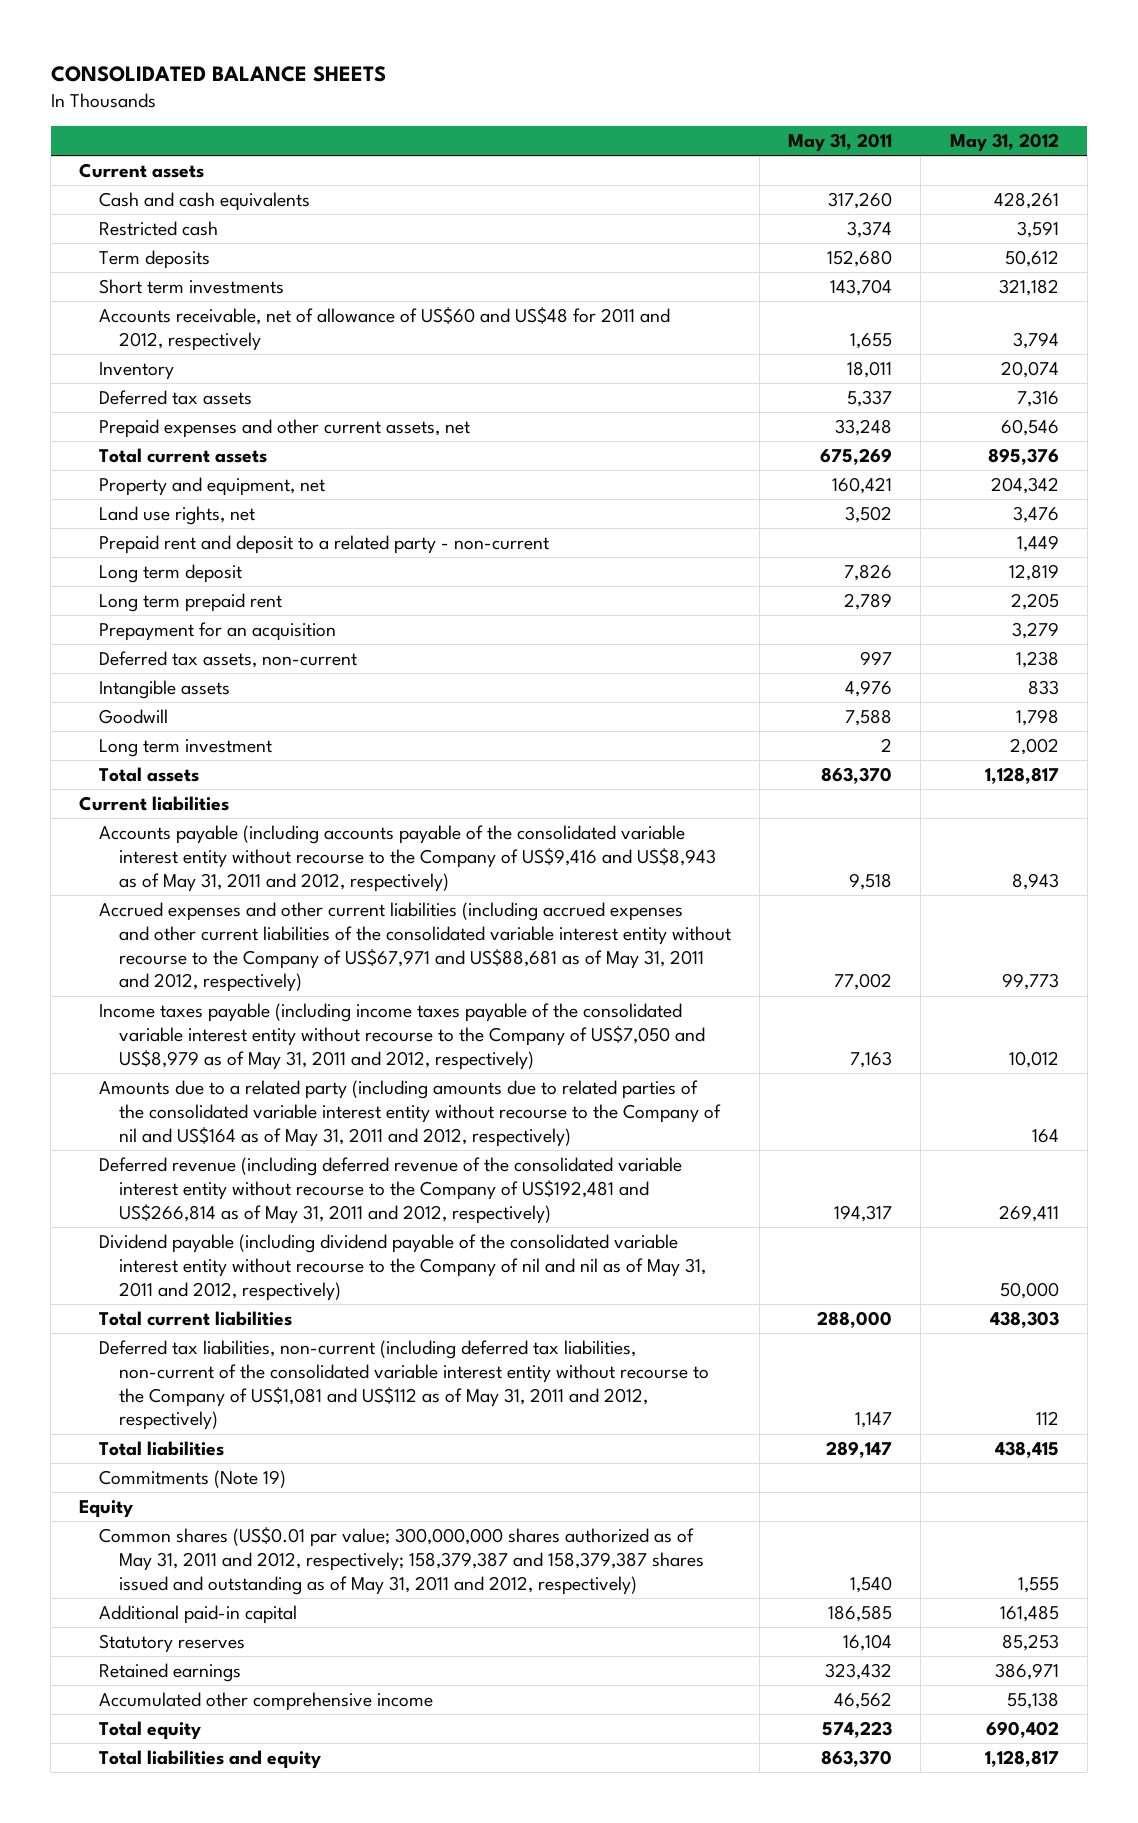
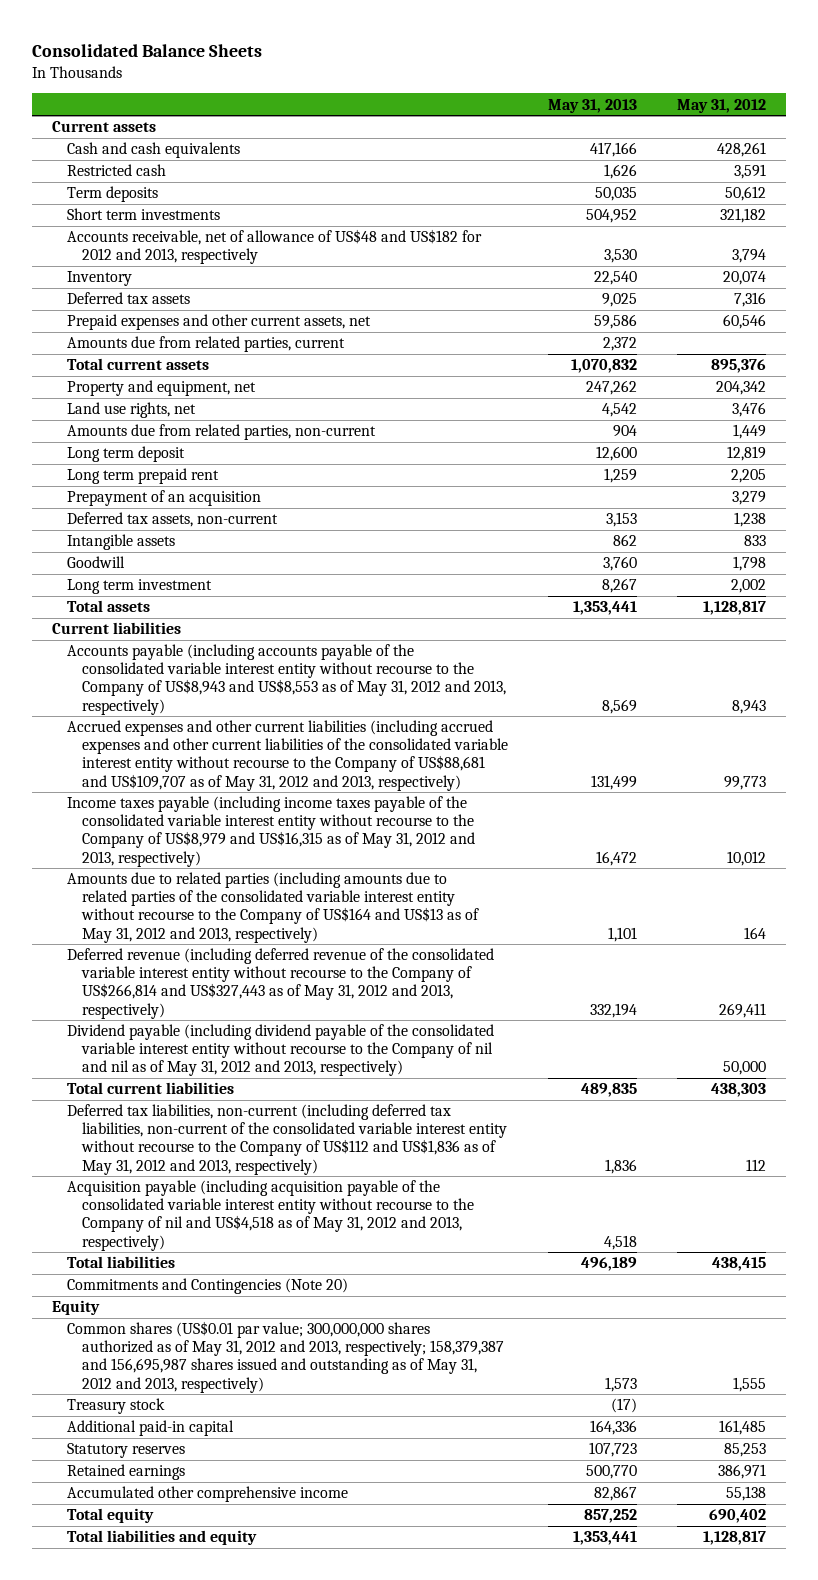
[50,65,386,82] CONSOLIDATED BALANCE SHEETS -> [32,43,263,57] Consolidated Balance Sheets
[788,133,893,153] May 31, 2011 -> none
none -> [547,98,637,113] May 31, 2013
[98,307,670,351] Accounts receivable, net of allowance of US$60 and US$48 for 2011 and 2012, respectively -> [67,229,483,265] Accounts receivable, net of allowance of US$48 and US$182 for 2012 and 2013, respectively
none -> [67,336,346,353] Amounts due from related parties, current
[98,535,549,555] Prepaid rent and deposit to a related party - non-current -> [67,424,377,441] Amounts due from related parties, non-current
[98,622,336,642] Prepayment for an acquisition -> [67,490,262,507] Prepayment of an acquisition
[98,825,716,892] Accounts payable (including accounts payable of the consolidated variable interest entity without recourse to the Company of US$9,416 and US$8,943 as of May 31, 2011 and 2012, respectively) -> [67,644,507,715] Accounts payable (including accounts payable of the consolidated variable interest entity without recourse to the Company of US$8,943 and US$8,553 as of May 31, 2012 and 2013, respectively)
[98,902,731,993] Accrued expenses and other current liabilities (including accrued expenses and other current liabilities of the consolidated variable interest entity without recourse to the Company of US$67,971 and US$88,681 as of May 31, 2011 and 2012, respectively) -> [67,720,509,791] Accrued expenses and other current liabilities (including accrued expenses and other current liabilities of the consolidated variable interest entity without recourse to the Company of US$88,681 and US$109,707 as of May 31, 2012 and 2013, respectively)
[98,1003,705,1070] Income taxes payable (including income taxes payable of the consolidated variable interest entity without recourse to the Company of US$7,050 and US$8,979 as of May 31, 2011 and 2012, respectively) -> [67,796,476,867] Income taxes payable (including income taxes payable of the consolidated variable interest entity without recourse to the Company of US$8,979 and US$16,315 as of May 31, 2012 and 2013, respectively)
[98,1080,721,1147] Amounts due to a related party (including amounts due to related parties of the consolidated variable interest entity without recourse to the Company of nil and US$164 as of May 31, 2011 and 2012, respectively) -> [67,872,480,943] Amounts due to related parties (including amounts due to related parties of the consolidated variable interest entity without recourse to the Company of US$164 and US$13 as of May 31, 2012 and 2013, respectively)
[98,1157,682,1224] Deferred revenue (including deferred revenue of the consolidated variable interest entity without recourse to the Company of US$192,481 and US$266,814 as of May 31, 2011 and 2012, respectively) -> [67,948,495,1019] Deferred revenue (including deferred revenue of the consolidated variable interest entity without recourse to the Company of US$266,814 and US$327,443 as of May 31, 2012 and 2013, respectively)
[98,1234,706,1301] Dividend payable (including dividend payable of the consolidated variable interest entity without recourse to the Company of nil and nil as of May 31, 2011 and 2012, respectively) -> [67,1024,495,1077] Dividend payable (including dividend payable of the consolidated variable interest entity without recourse to the Company of nil and nil as of May 31, 2012 and 2013, respectively)
[98,1340,709,1431] Deferred tax liabilities, non-current (including deferred tax liabilities, non-current of the consolidated variable interest entity without recourse to the Company of US$1,081 and US$112 as of May 31, 2011 and 2012, respectively) -> [67,1104,508,1175] Deferred tax liabilities, non-current (including deferred tax liabilities, non-current of the consolidated variable interest entity without recourse to the Company of US$112 and US$1,836 as of May 31, 2012 and 2013, respectively)
none -> [67,1180,475,1251] Acquisition payable (including acquisition payable of the consolidated variable interest entity without recourse to the Company of nil and US$4,518 as of May 31, 2012 and 2013, respectively)
[98,1470,286,1489] Commitments (Note 19) -> [67,1278,349,1295] Commitments and Contingencies (Note 20)
[98,1527,704,1595] Common shares (US$0.01 par value; 300,000,000 shares authorized as of May 31, 2011 and 2012, respectively; 158,379,387 and 158,379,387 shares issued and outstanding as of May 31, 2011 and 2012, respectively) -> [67,1321,505,1393] Common shares (US$0.01 par value; 300,000,000 shares authorized as of May 31, 2012 and 2013, respectively; 158,379,387 and 156,695,987 shares issued and outstanding as of May 31, 2012 and 2013, respectively)
none -> [67,1398,166,1415] Treasury stock

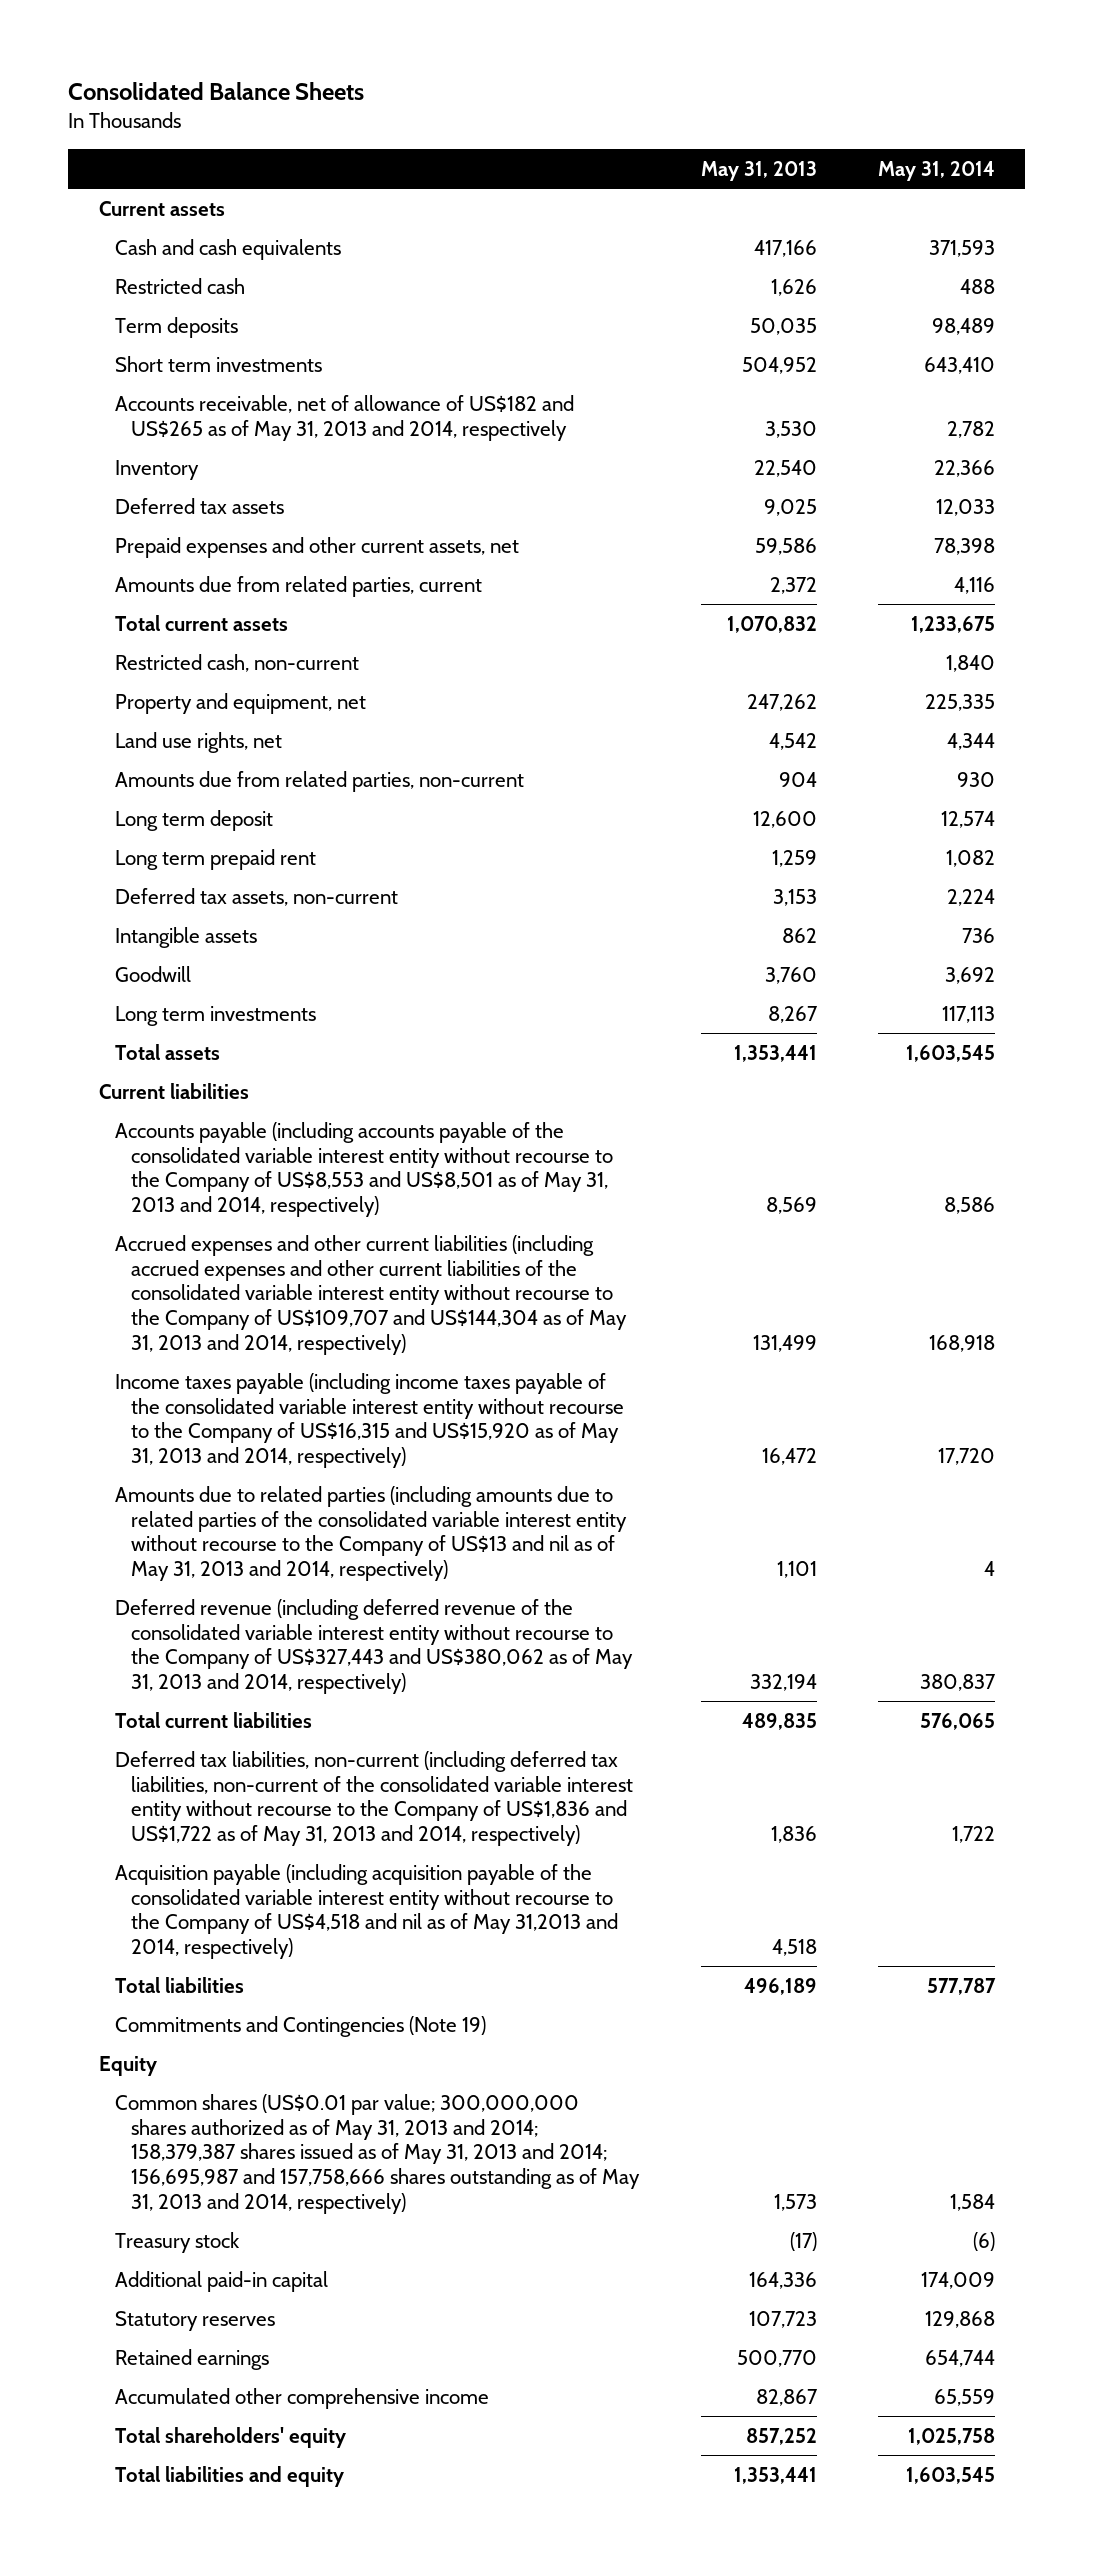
[676,98,766,113] May 31, 2012 -> none
none -> [877,160,995,181] May 31, 2014
[67,229,483,265] Accounts receivable, net of allowance of US$48 and US$182 for 2012 and 2013, respectively -> [115,394,575,441] Accounts receivable, net of allowance of US$182 and US$265 as of May 31, 2013 and 2014, respectively
none -> [115,653,360,672] Restricted cash, non-current
[67,490,262,507] Prepayment of an acquisition -> none
[67,579,213,595] Long term investment -> [115,1005,317,1026] Long term investments
[67,1024,495,1077] Dividend payable (including dividend payable of the consolidated variable interest entity without recourse to the Company of nil and nil as of May 31, 2012 and 2013, respectively) -> none
[67,644,507,715] Accounts payable (including accounts payable of the consolidated variable interest entity without recourse to the Company of US$8,943 and US$8,553 as of May 31, 2012 and 2013, respectively) -> [115,1121,614,1217] Accounts payable (including accounts payable of the consolidated variable interest entity without recourse to the Company of US$8,553 and US$8,501 as of May 31, 2013 and 2014, respectively)
[67,720,509,791] Accrued expenses and other current liabilities (including accrued expenses and other current liabilities of the consolidated variable interest entity without recourse to the Company of US$88,681 and US$109,707 as of May 31, 2012 and 2013, respectively) -> [115,1234,628,1355] Accrued expenses and other current liabilities (including accrued expenses and other current liabilities of the consolidated variable interest entity without recourse to the Company of US$109,707 and US$144,304 as of May 31, 2013 and 2014, respectively)
[67,796,476,867] Income taxes payable (including income taxes payable of the consolidated variable interest entity without recourse to the Company of US$8,979 and US$16,315 as of May 31, 2012 and 2013, respectively) -> [115,1372,625,1468] Income taxes payable (including income taxes payable of the consolidated variable interest entity without recourse to the Company of US$16,315 and US$15,920 as of May 31, 2013 and 2014, respectively)
[67,872,480,943] Amounts due to related parties (including amounts due to related parties of the consolidated variable interest entity without recourse to the Company of US$164 and US$13 as of May 31, 2012 and 2013, respectively) -> [115,1485,628,1581] Amounts due to related parties (including amounts due to related parties of the consolidated variable interest entity without recourse to the Company of US$13 and nil as of May 31, 2013 and 2014, respectively)
[67,948,495,1019] Deferred revenue (including deferred revenue of the consolidated variable interest entity without recourse to the Company of US$266,814 and US$327,443 as of May 31, 2012 and 2013, respectively) -> [115,1598,634,1694] Deferred revenue (including deferred revenue of the consolidated variable interest entity without recourse to the Company of US$327,443 and US$380,062 as of May 31, 2013 and 2014, respectively)
[67,1104,508,1175] Deferred tax liabilities, non-current (including deferred tax liabilities, non-current of the consolidated variable interest entity without recourse to the Company of US$112 and US$1,836 as of May 31, 2012 and 2013, respectively) -> [115,1750,634,1846] Deferred tax liabilities, non-current (including deferred tax liabilities, non-current of the consolidated variable interest entity without recourse to the Company of US$1,836 and US$1,722 as of May 31, 2013 and 2014, respectively)
[67,1180,475,1251] Acquisition payable (including acquisition payable of the consolidated variable interest entity without recourse to the Company of nil and US$4,518 as of May 31, 2012 and 2013, respectively) -> [115,1863,619,1959] Acquisition payable (including acquisition payable of the consolidated variable interest entity without recourse to the Company of US$4,518 and nil as of May 31,2013 and 2014, respectively)
[67,1278,349,1295] Commitments and Contingencies (Note 20) -> [115,2015,487,2037] Commitments and Contingencies (Note 19)
[67,1321,505,1393] Common shares (US$0.01 par value; 300,000,000 shares authorized as of May 31, 2012 and 2013, respectively; 158,379,387 and 156,695,987 shares issued and outstanding as of May 31, 2012 and 2013, respectively) -> [115,2093,641,2214] Common shares (US$0.01 par value; 300,000,000 shares authorized as of May 31, 2013 and 2014; 158,379,387 shares issued as of May 31, 2013 and 2014; 156,695,987 and 157,758,666 shares outstanding as of May 31, 2013 and 2014, respectively)
[67,1508,155,1524] Total equity -> [115,2426,347,2448] Total shareholders' equity

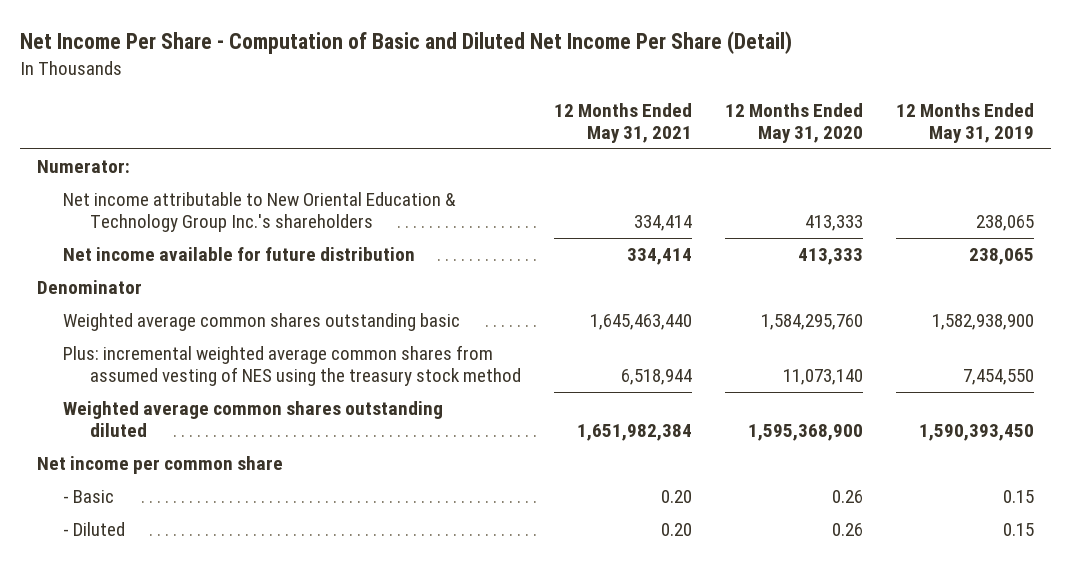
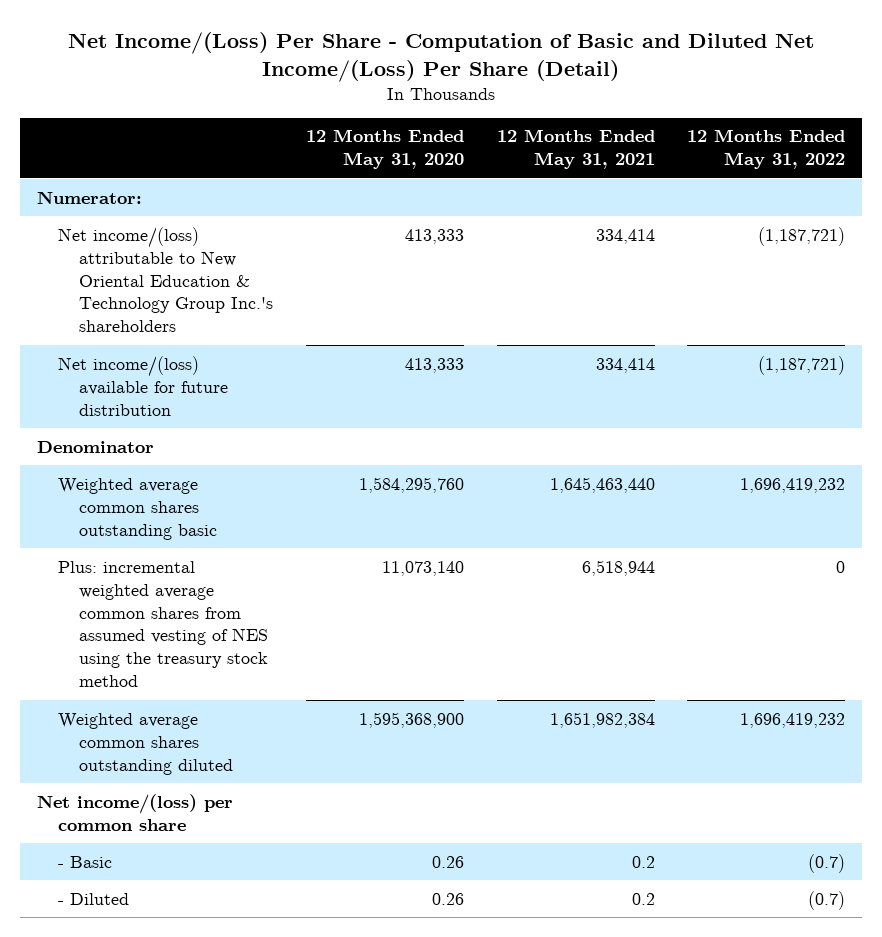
[20,31,793,55] Net Income Per Share - Computation of Basic and Diluted Net Income Per Share (Detail) -> [68,31,815,82] Net Income/(Loss) Per Share - Computation of Basic and Diluted Net Income/(Loss) Per Share (Detail)
[896,102,1035,143] 12 Months Ended May 31, 2019 -> none
none -> [687,129,846,170] 12 Months Ended May 31, 2022
[63,191,457,233] Net income attributable to New Oriental Education & Technology Group Inc.'s shareholders -> [57,226,274,333] Net income/(loss) attributable to New Oriental Education & Technology Group Inc.'s shareholders
[63,246,416,261] Net income available for future distribution -> [57,355,229,416] Net income/(loss) available for future distribution
[36,455,283,474] Net income per common share -> [36,793,233,831] Net income/(loss) per common share
[660,489,692,503] 0.20 -> [631,855,655,868] 0.2
[660,522,692,536] 0.20 -> [631,892,655,905] 0.2

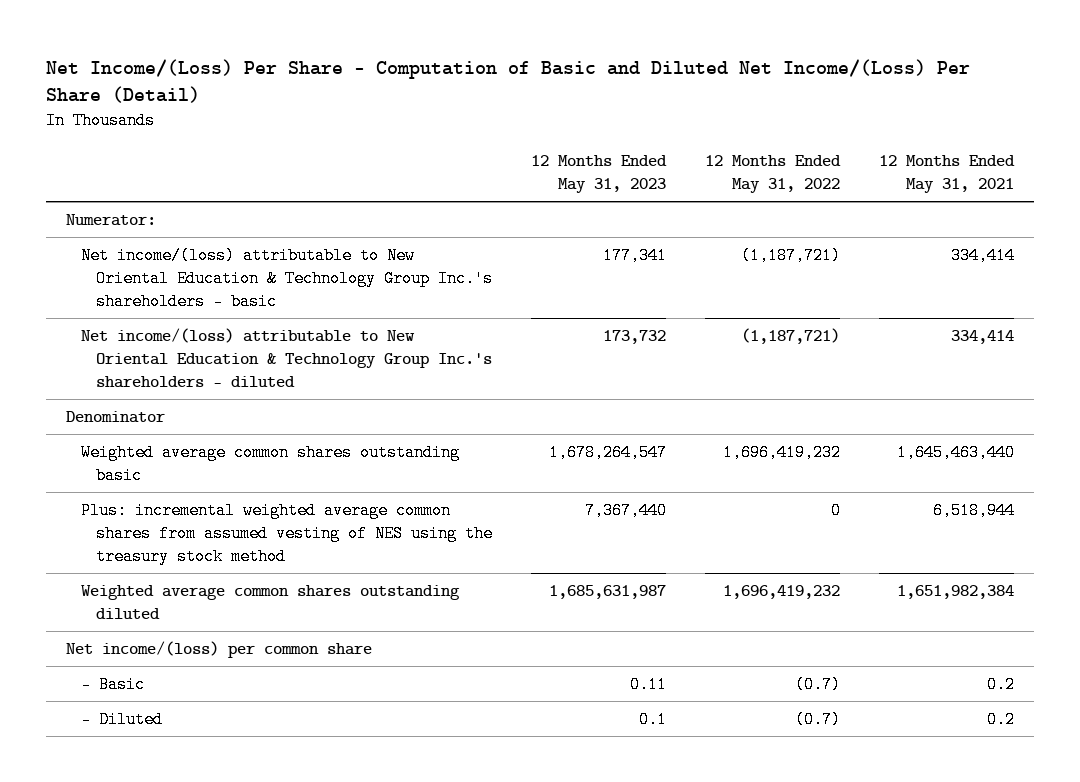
[305,129,464,170] 12 Months Ended May 31, 2020 -> none
none -> [530,155,667,194] 12 Months Ended May 31, 2023
[57,226,274,333] Net income/(loss) attributable to New Oriental Education & Technology Group Inc.'s shareholders -> [80,246,493,311] Net income/(loss) attributable to New Oriental Education & Technology Group Inc.'s shareholders - basic
[57,355,229,416] Net income/(loss) available for future distribution -> [80,327,492,389] Net income/(loss) attributable to New Oriental Education & Technology Group Inc.'s shareholders - diluted

